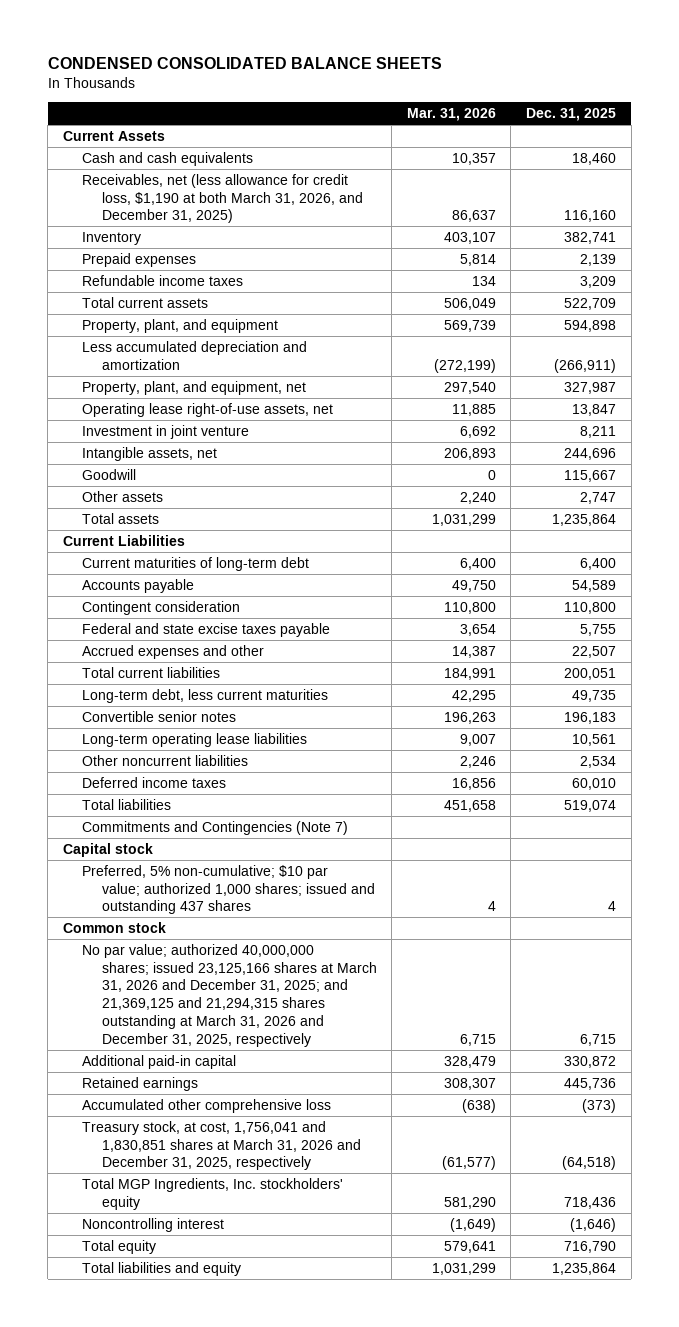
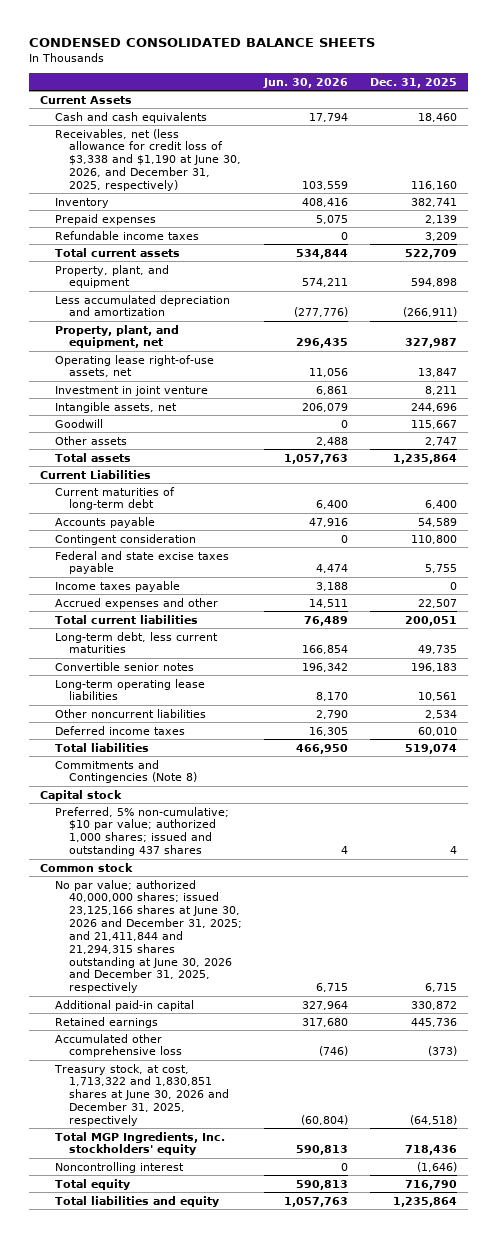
[406,108,496,122] Mar. 31, 2026 -> none
none -> [263,77,349,88] Jun. 30, 2026
[82,173,363,224] Receivables, net (less allowance for credit loss, $1,190 at both March 31, 2026, and December 31, 2025) -> [54,128,241,191] Receivables, net (less allowance for credit loss of $3,338 and $1,190 at June 30, 2026, and December 31, 2025, respectively)
none -> [54,580,180,592] Income taxes payable
[82,820,349,835] Commitments and Contingencies (Note 7) -> [54,759,197,784] Commitments and Contingencies (Note 8)
[82,943,377,1047] No par value; authorized 40,000,000 shares; issued 23,125,166 shares at March 31, 2026 and December 31, 2025; and 21,369,125 and 21,294,315 shares outstanding at March 31, 2026 and December 31, 2025, respectively -> [54,879,242,994] No par value; authorized 40,000,000 shares; issued 23,125,166 shares at June 30, 2026 and December 31, 2025; and 21,411,844 and 21,294,315 shares outstanding at June 30, 2026 and December 31, 2025, respectively
[82,1120,361,1171] Treasury stock, at cost, 1,756,041 and 1,830,851 shares at March 31, 2026 and December 31, 2025, respectively -> [53,1063,229,1126] Treasury stock, at cost, 1,713,322 and 1,830,851 shares at June 30, 2026 and December 31, 2025, respectively

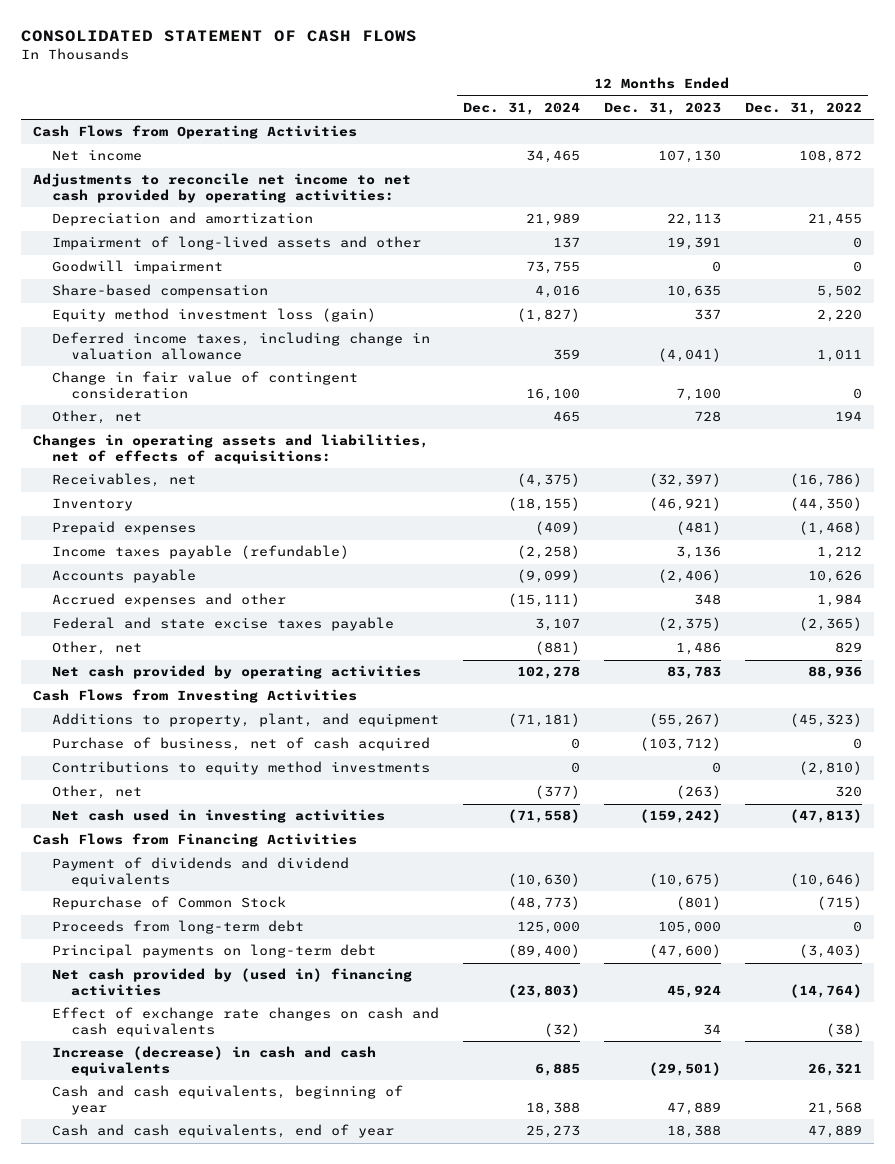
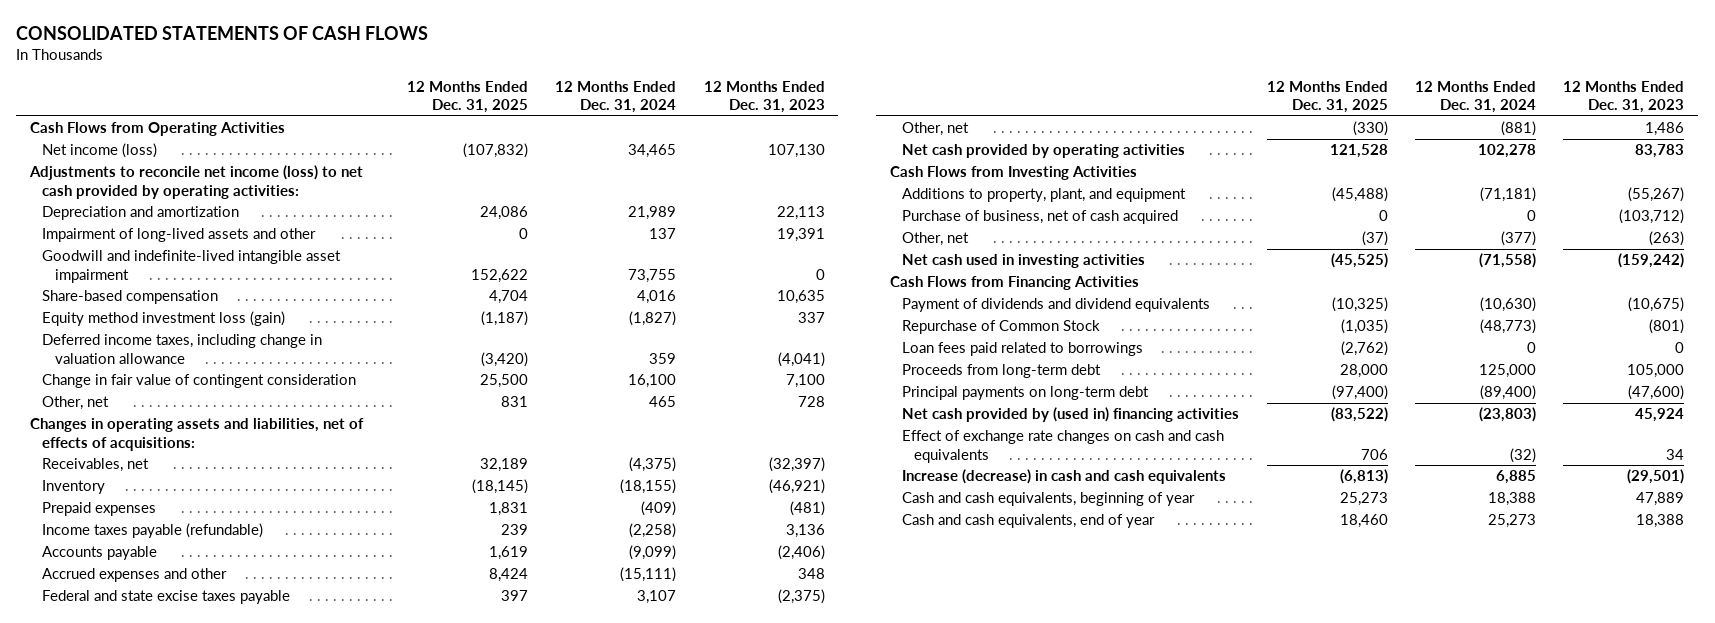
[20,30,417,43] CONSOLIDATED STATEMENT OF CASH FLOWS -> [16,25,429,40] CONSOLIDATED STATEMENTS OF CASH FLOWS
[744,101,862,115] Dec. 31, 2022 -> none
none -> [406,80,528,114] 12 Months Ended Dec. 31, 2025
[51,149,142,162] Net income -> [42,143,158,159] Net income (loss)
[32,173,411,204] Adjustments to reconcile net income to net cash provided by operating activities: -> [29,165,364,199] Adjustments to reconcile net income (loss) to net cash provided by operating activities:
[51,260,223,275] Goodwill impairment -> [42,250,342,283] Goodwill and indefinite-lived intangible asset impairment
[51,761,430,776] Contributions to equity method investments -> none
none -> [902,342,1144,357] Loan fees paid related to borrowings

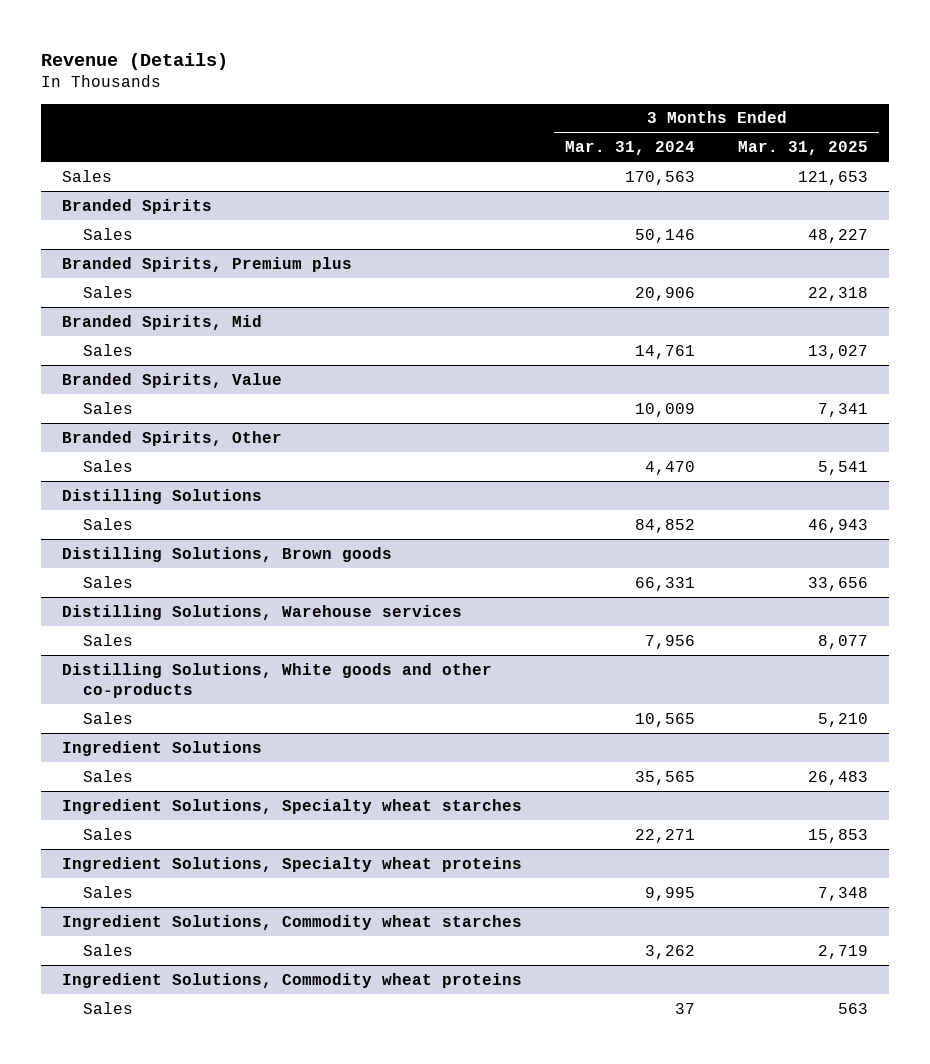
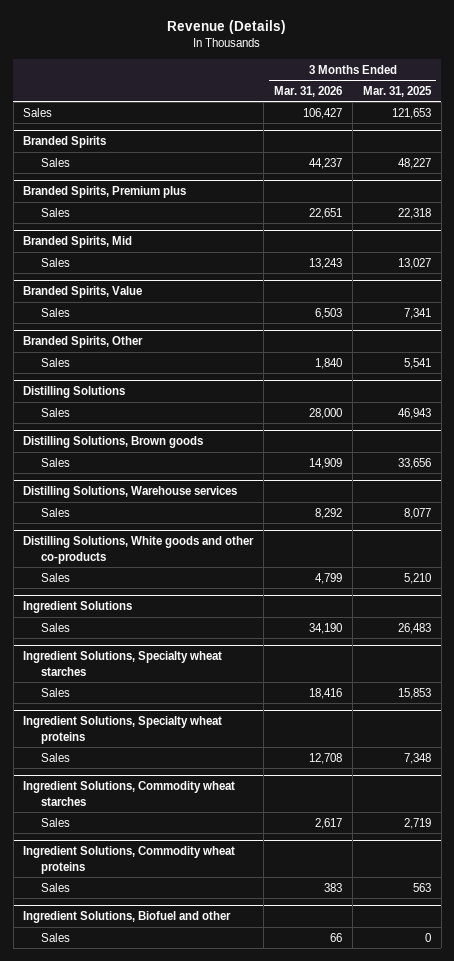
[565,140,696,155] Mar. 31, 2024 -> none
none -> [274,85,343,97] Mar. 31, 2026
none -> [23,911,232,924] Ingredient Solutions, Biofuel and other
none -> [40,932,70,942] Sales

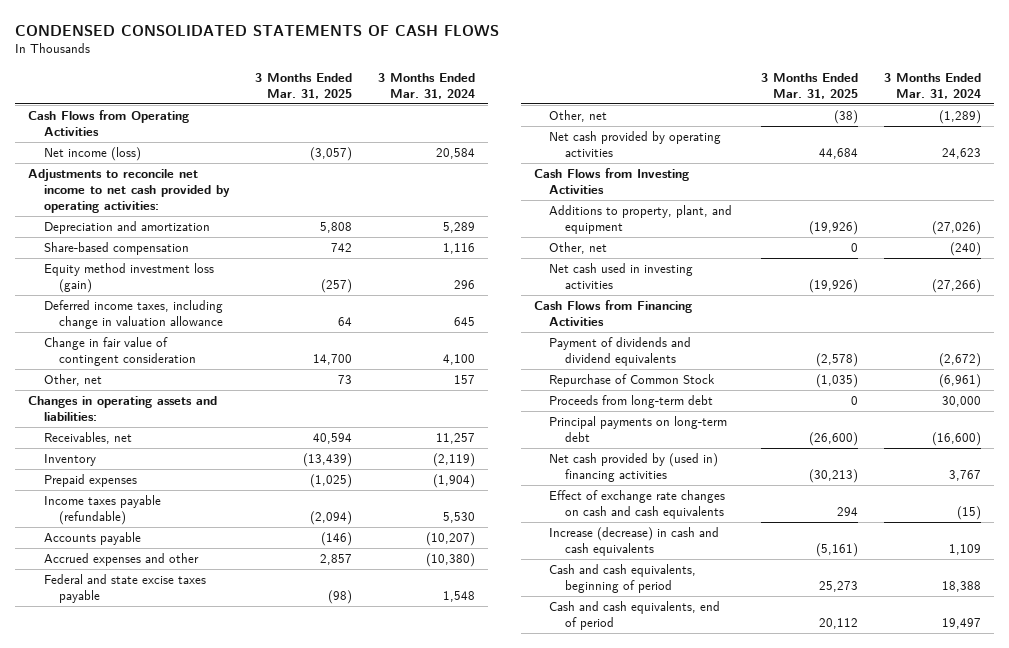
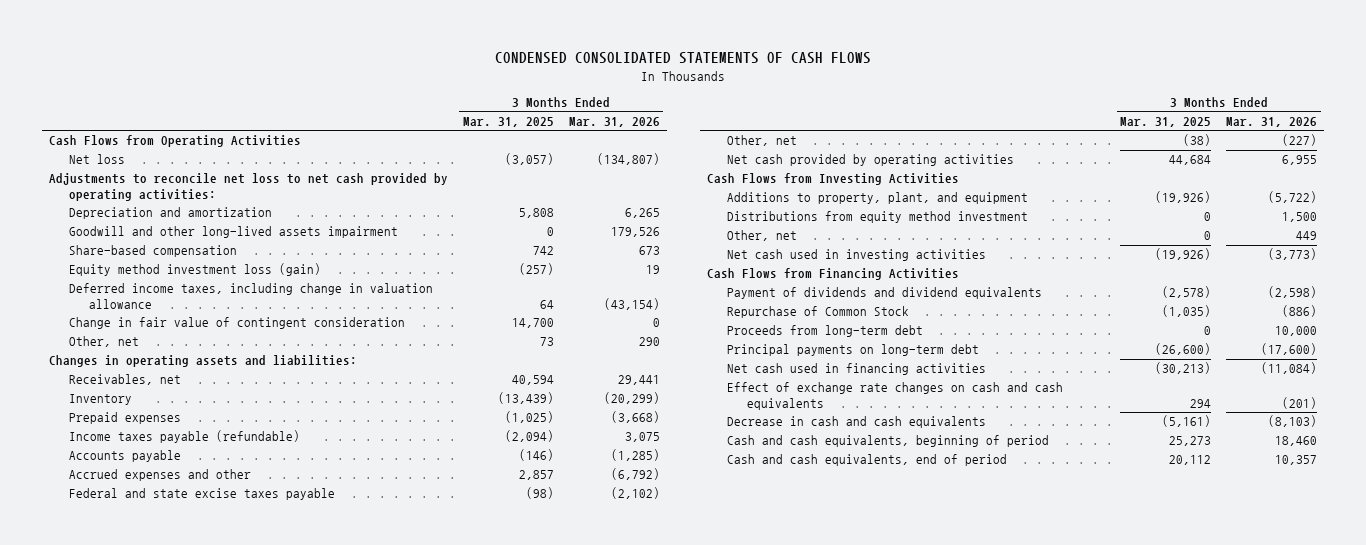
[378,72,476,99] 3 Months Ended Mar. 31, 2024 -> none
none -> [568,117,660,128] Mar. 31, 2026
[43,147,141,162] Net income (loss) -> [69,154,126,165] Net loss
[28,169,230,214] Adjustments to reconcile net income to net cash provided by operating activities: -> [49,173,449,201] Adjustments to reconcile net loss to net cash provided by operating activities:
none -> [69,226,399,239] Goodwill and other long-lived assets impairment
none -> [726,211,1028,224] Distributions from equity method investment
[549,453,719,483] Net cash provided by (used in) financing activities -> [726,363,986,376] Net cash used in financing activities
[549,527,720,557] Increase (decrease) in cash and cash equivalents -> [726,416,986,429] Decrease in cash and cash equivalents

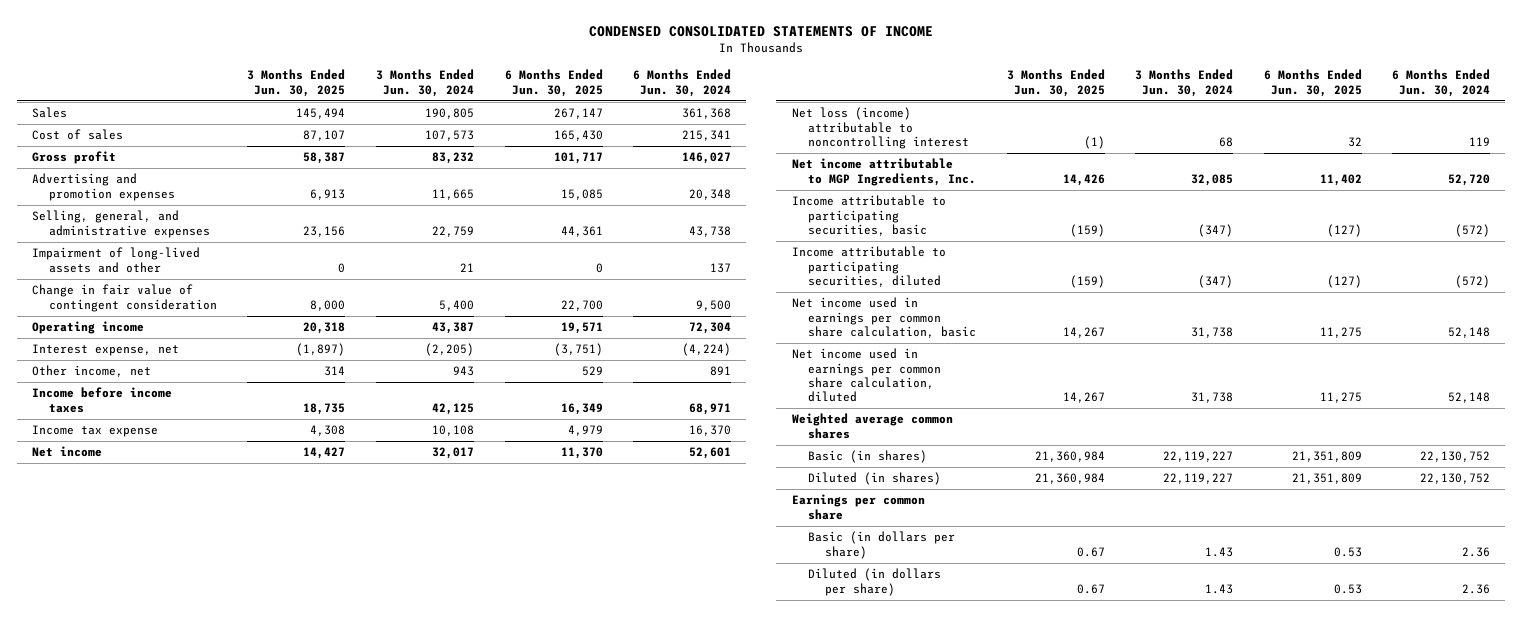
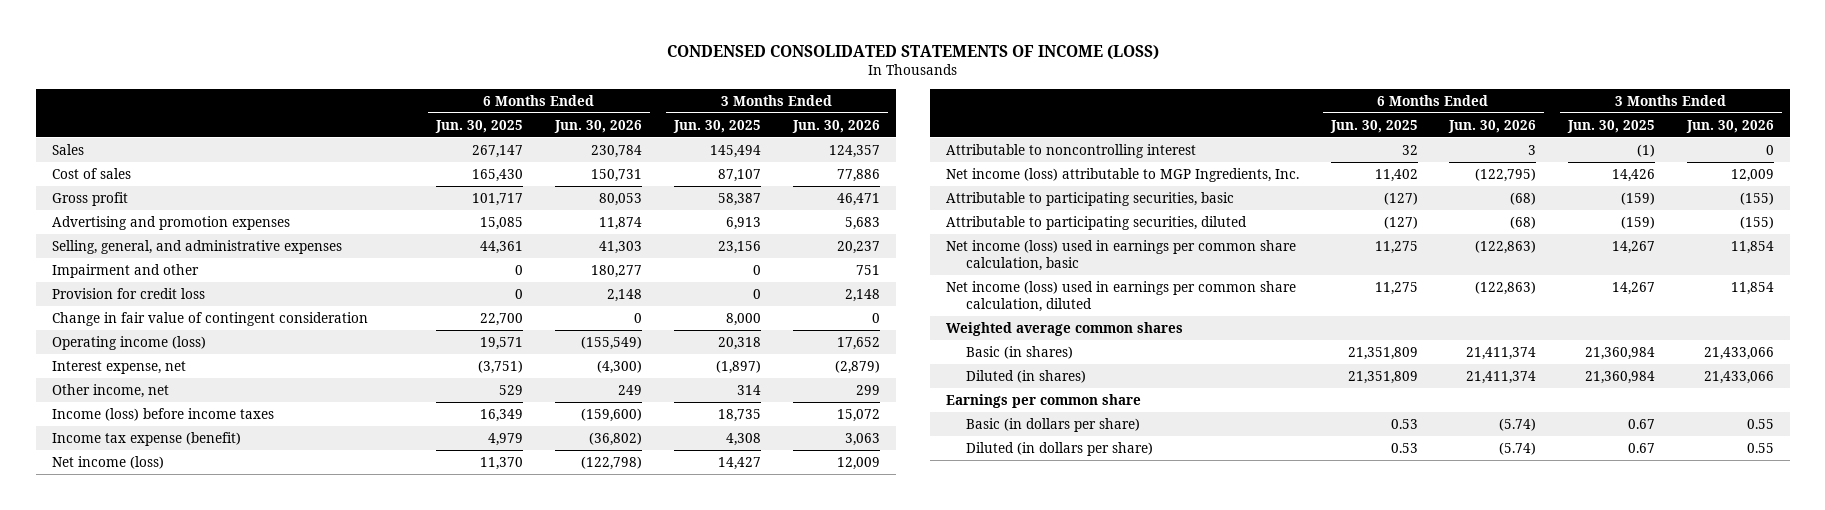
[589,25,934,37] CONDENSED CONSOLIDATED STATEMENTS OF INCOME -> [666,44,1159,60] CONDENSED CONSOLIDATED STATEMENTS OF INCOME (LOSS)
[376,69,475,97] 3 Months Ended Jun. 30, 2024 -> none
[633,69,732,97] 6 Months Ended Jun. 30, 2024 -> none
none -> [554,119,643,133] Jun. 30, 2026
none -> [791,119,880,133] Jun. 30, 2026
[32,247,201,273] Impairment of long-lived assets and other -> none
none -> [51,263,199,278] Impairment and other
none -> [51,287,205,299] Provision for credit loss
[32,321,145,335] Operating income -> [51,335,206,350] Operating income (loss)
[32,387,173,413] Income before income taxes -> [51,407,274,421] Income (loss) before income taxes
[32,425,159,438] Income tax expense -> [51,431,241,446] Income tax expense (benefit)
[32,446,103,458] Net income -> [51,455,164,469] Net income (loss)
[791,107,970,150] Net loss (income) attributable to noncontrolling interest -> [945,143,1196,158] Attributable to noncontrolling interest
[791,158,977,186] Net income attributable to MGP Ingredients, Inc. -> [945,167,1299,182] Net income (loss) attributable to MGP Ingredients, Inc.
[791,195,946,237] Income attributable to participating securities, basic -> [945,191,1234,206] Attributable to participating securities, basic
[791,246,946,288] Income attributable to participating securities, diluted -> [945,215,1247,230] Attributable to participating securities, diluted
[791,297,977,339] Net income used in earnings per common share calculation, basic -> [945,239,1296,271] Net income (loss) used in earnings per common share calculation, basic
[791,348,942,403] Net income used in earnings per common share calculation, diluted -> [945,280,1296,312] Net income (loss) used in earnings per common share calculation, diluted

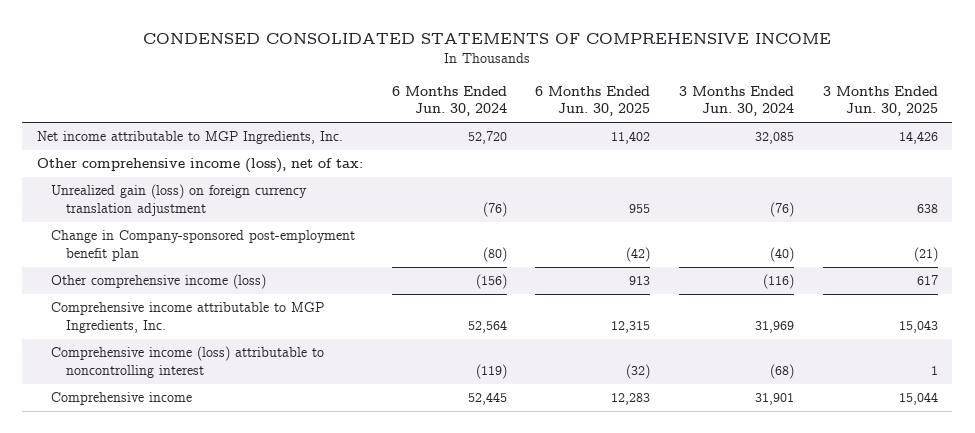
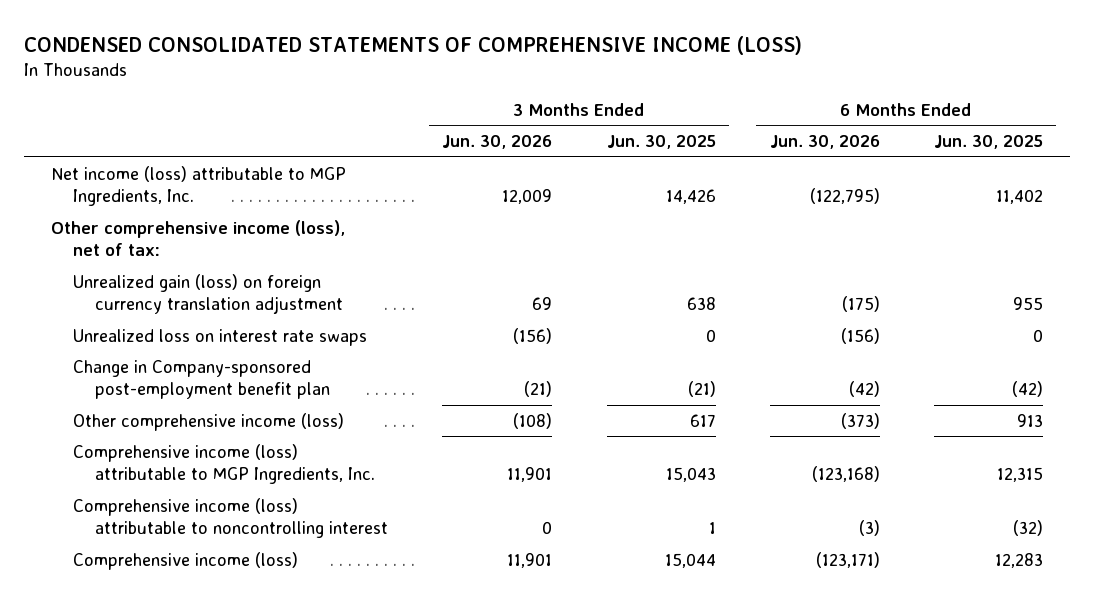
[143,33,832,45] CONDENSED CONSOLIDATED STATEMENTS OF COMPREHENSIVE INCOME -> [23,35,802,55] CONDENSED CONSOLIDATED STATEMENTS OF COMPREHENSIVE INCOME (LOSS)
[391,85,507,117] 6 Months Ended Jun. 30, 2024 -> none
[679,85,795,117] 3 Months Ended Jun. 30, 2024 -> none
none -> [442,135,553,150] Jun. 30, 2026
none -> [769,135,880,150] Jun. 30, 2026
[36,131,343,145] Net income attributable to MGP Ingredients, Inc. -> [50,165,346,207] Net income (loss) attributable to MGP Ingredients, Inc.
none -> [72,328,367,346] Unrealized loss on interest rate swaps
[51,302,325,333] Comprehensive income attributable to MGP Ingredients, Inc. -> [72,443,376,485] Comprehensive income (loss) attributable to MGP Ingredients, Inc.
[51,392,193,406] Comprehensive income -> [72,551,298,570] Comprehensive income (loss)

